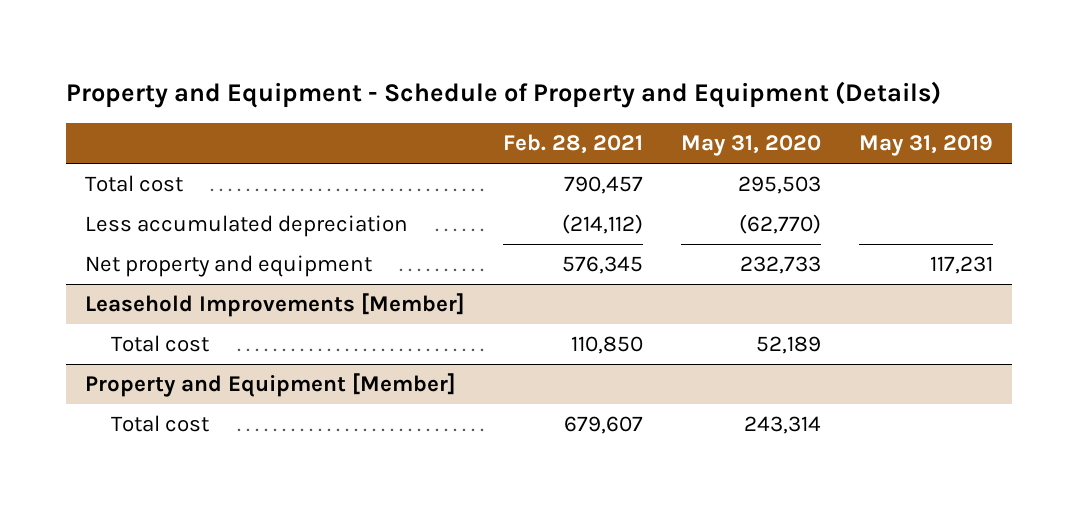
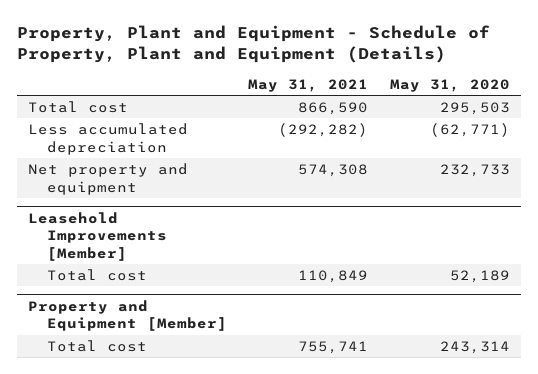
[66,80,942,108] Property and Equipment - Schedule of Property and Equipment (Details) -> [17,25,491,64] Property, Plant and Equipment - Schedule of Property, Plant and Equipment (Details)
[503,134,644,155] Feb. 28, 2021 -> none
[858,135,993,157] May 31, 2019 -> none
none -> [248,78,369,92] May 31, 2021
[738,214,821,235] (62,770) -> [430,122,511,137] (62,771)

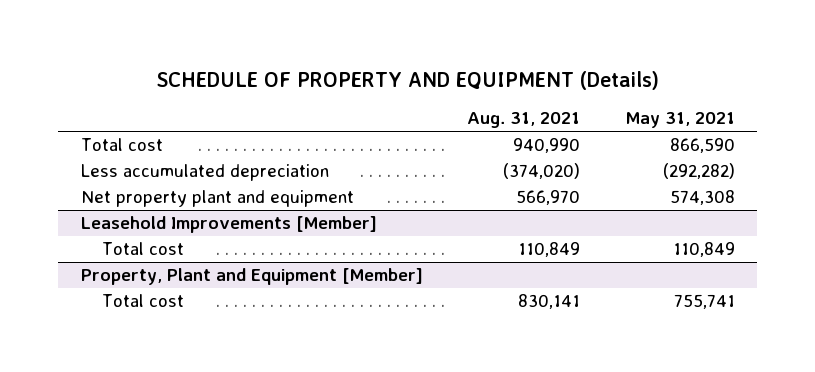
[17,25,491,64] Property, Plant and Equipment - Schedule of Property, Plant and Equipment (Details) -> [155,70,659,90] SCHEDULE OF PROPERTY AND EQUIPMENT (Details)
[390,78,511,92] May 31, 2020 -> none
none -> [467,112,581,129] Aug. 31, 2021
[28,162,189,195] Net property and equipment -> [80,190,354,208] Net property plant and equipment
[28,299,227,332] Property and Equipment [Member] -> [80,268,423,286] Property, Plant and Equipment [Member]

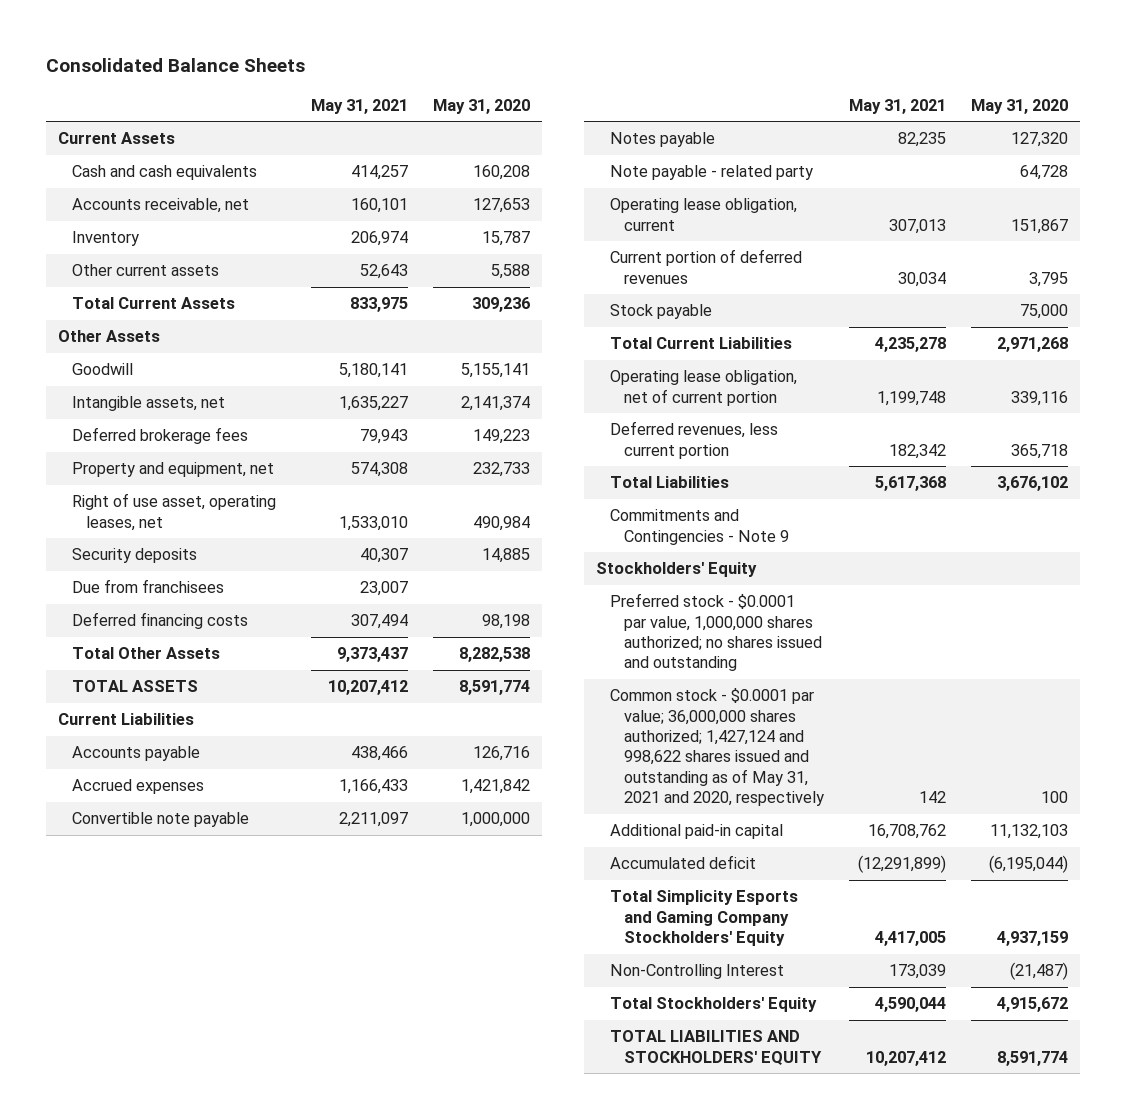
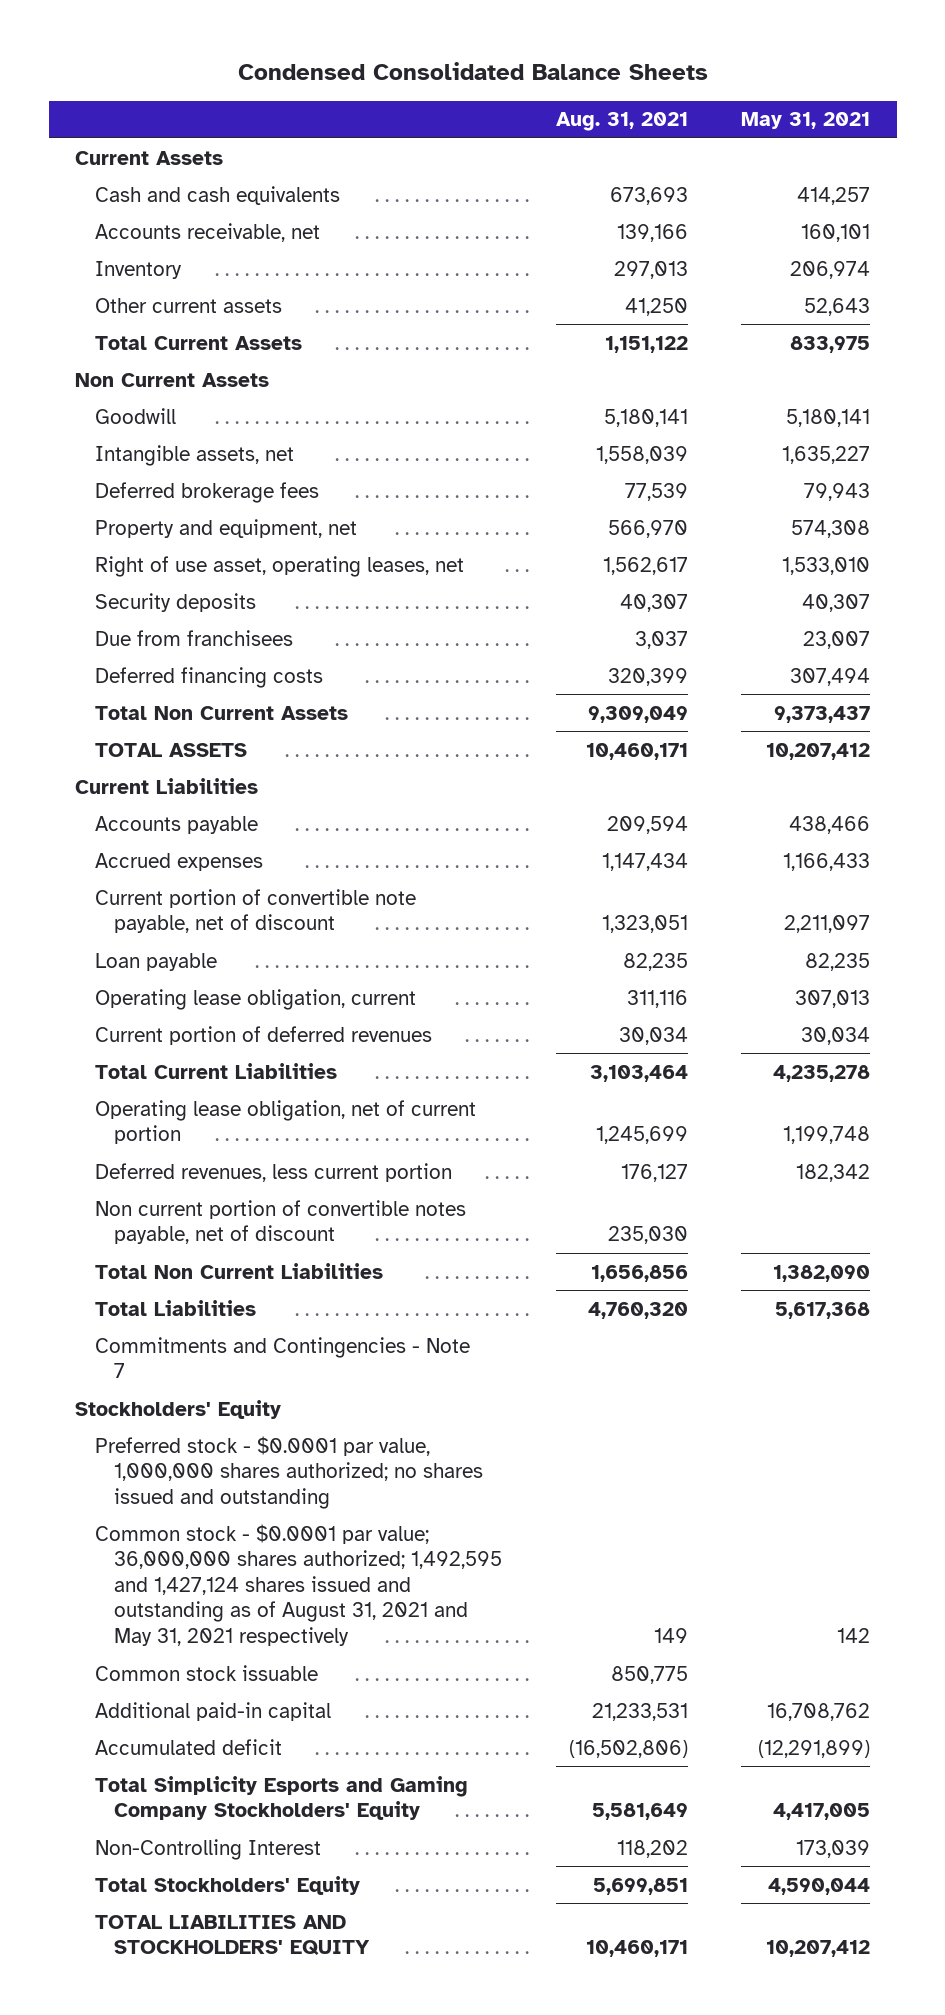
[45,57,305,72] Consolidated Balance Sheets -> [237,62,708,81] Condensed Consolidated Balance Sheets
[432,98,530,114] May 31, 2020 -> none
none -> [555,112,688,132] Aug. 31, 2021
[58,330,161,343] Other Assets -> [75,372,270,387] Non Current Assets
[72,647,221,660] Total Other Assets -> [94,705,348,720] Total Non Current Assets
[610,165,814,181] Note payable - related party -> none
[72,812,250,828] Convertible note payable -> [94,888,416,934] Current portion of convertible note payable, net of discount
[610,132,716,148] Notes payable -> [94,952,217,971] Loan payable
[610,304,713,320] Stock payable -> none
none -> [94,1199,466,1245] Non current portion of convertible notes payable, net of discount
none -> [94,1262,383,1279] Total Non Current Liabilities
[610,509,790,545] Commitments and Contingencies - Note 9 -> [94,1336,470,1379] Commitments and Contingencies - Note 7
[610,688,825,807] Common stock - $0.0001 par value; 36,000,000 shares authorized; 1,427,124 and 998,622 shares issued and outstanding as of May 31, 2021 and 2020, respectively -> [94,1523,503,1646] Common stock - $0.0001 par value; 36,000,000 shares authorized; 1,492,595 and 1,427,124 shares issued and outstanding as of August 31, 2021 and May 31, 2021 respectively
none -> [94,1664,318,1681] Common stock issuable

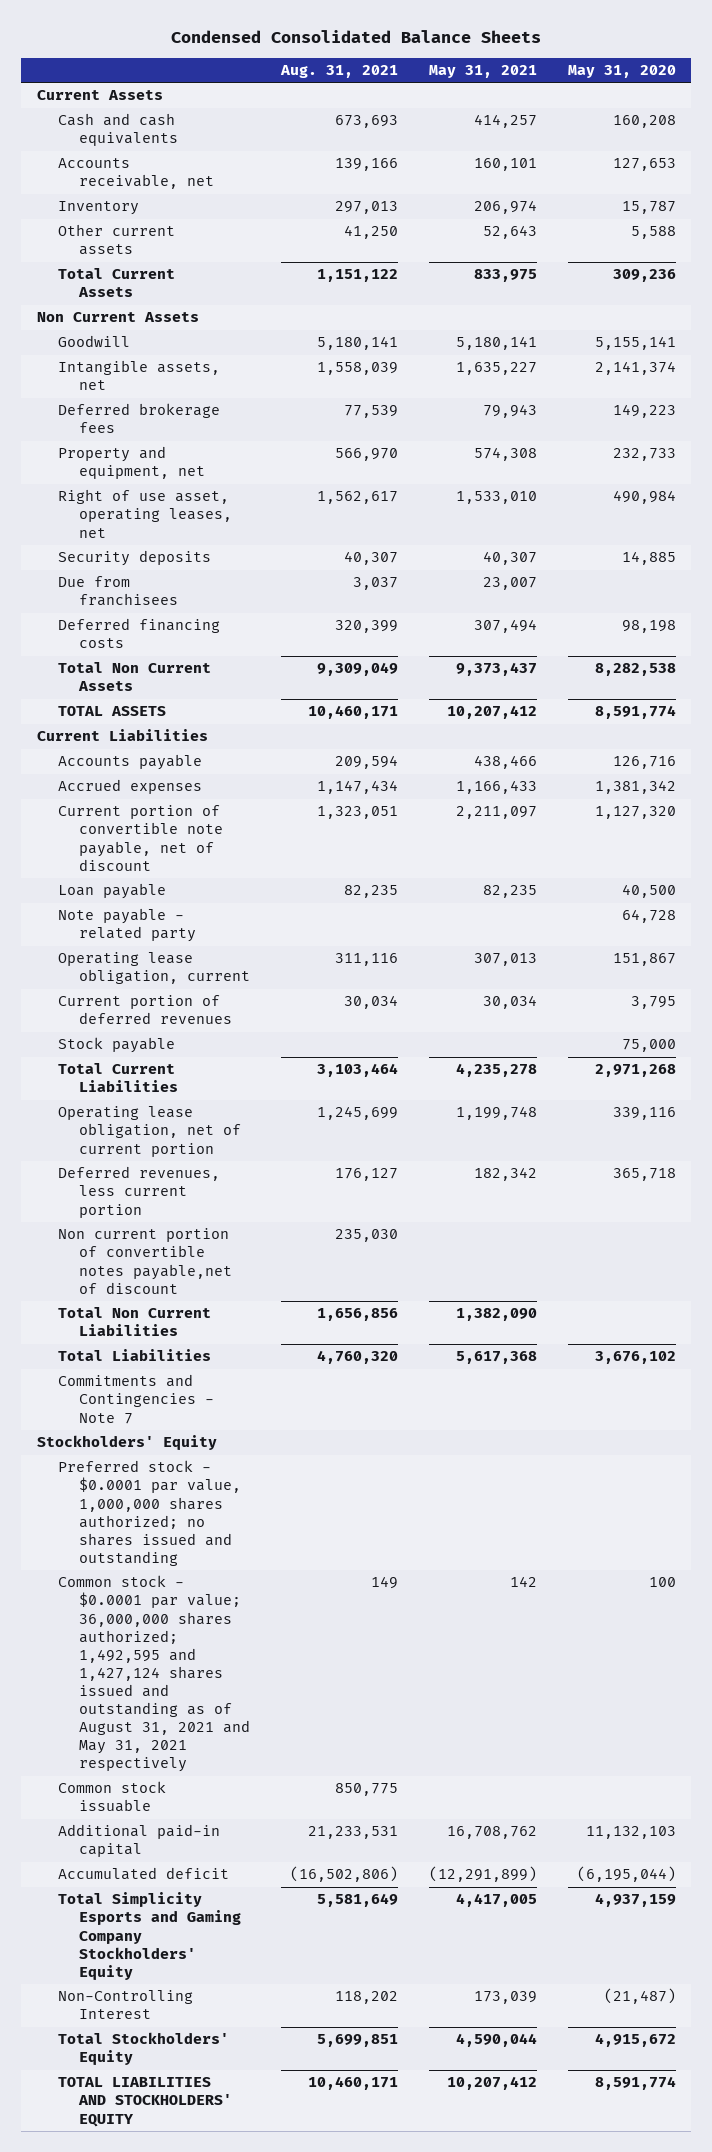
none -> [567,64,676,78] May 31, 2020
none -> [57,908,196,943] Note payable - related party
none -> [57,1037,175,1054] Stock payable
[94,1199,466,1245] Non current portion of convertible notes payable, net of discount -> [57,1228,232,1294] Non current portion of convertible notes payable,net of discount

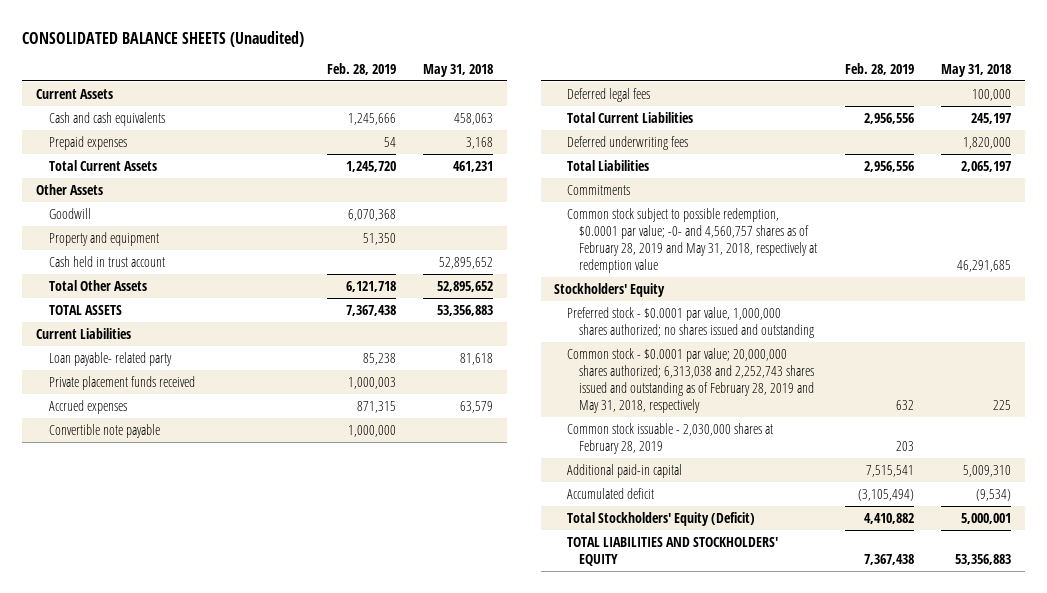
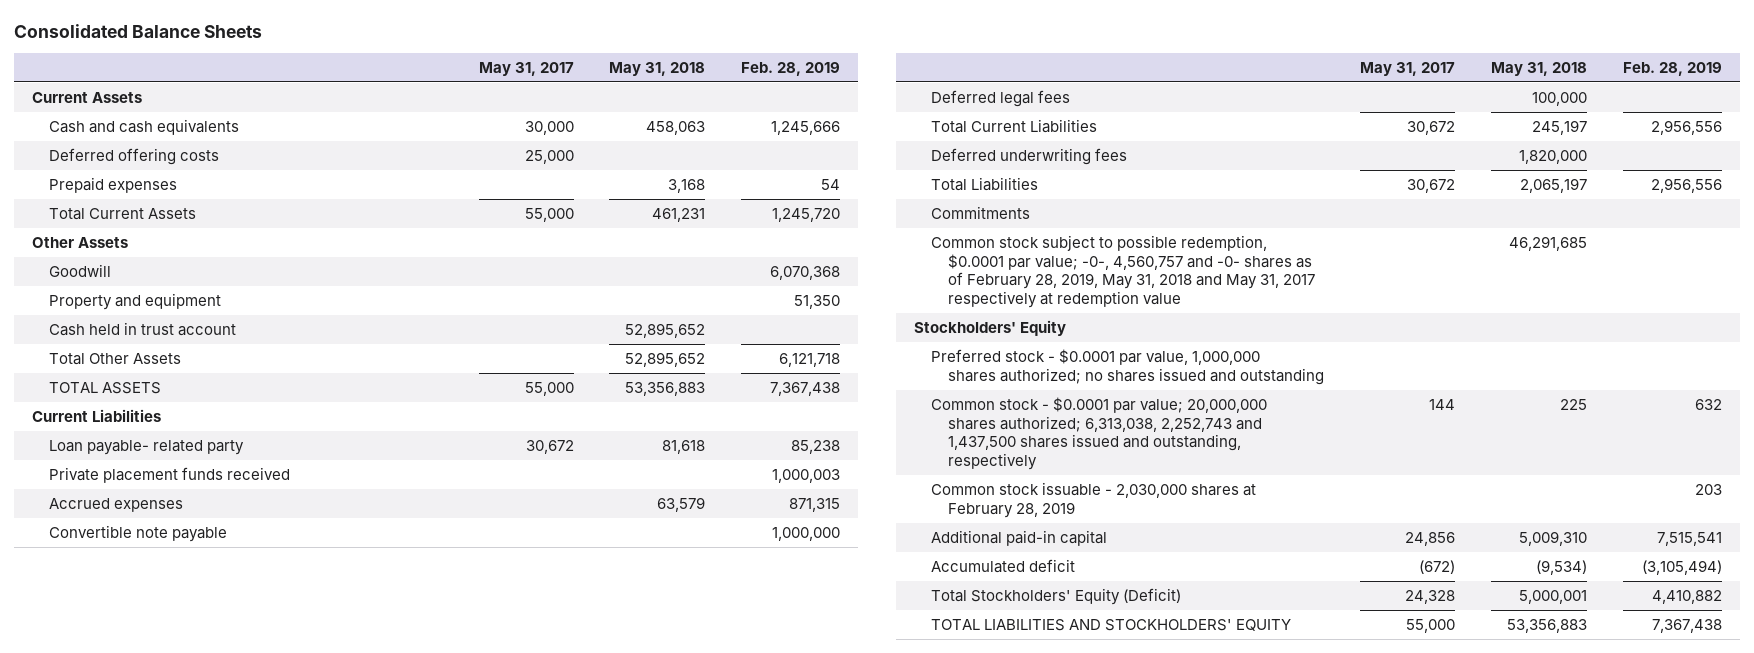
[22,30,305,47] CONSOLIDATED BALANCE SHEETS (Unaudited) -> [14,23,263,38] Consolidated Balance Sheets
none -> [478,61,574,76] May 31, 2017
none -> [49,147,220,165] Deferred offering costs
[566,207,818,274] Common stock subject to possible redemption, $0.0001 par value; -0- and 4,560,757 shares as of February 28, 2019 and May 31, 2018, respectively at redemption value -> [931,234,1316,309] Common stock subject to possible redemption, $0.0001 par value; -0-, 4,560,757 and -0- shares as of February 28, 2019, May 31, 2018 and May 31, 2017 respectively at redemption value
[566,347,815,414] Common stock - $0.0001 par value; 20,000,000 shares authorized; 6,313,038 and 2,252,743 shares issued and outstanding as of February 28, 2019 and May 31, 2018, respectively -> [931,396,1268,471] Common stock - $0.0001 par value; 20,000,000 shares authorized; 6,313,038, 2,252,743 and 1,437,500 shares issued and outstanding, respectively

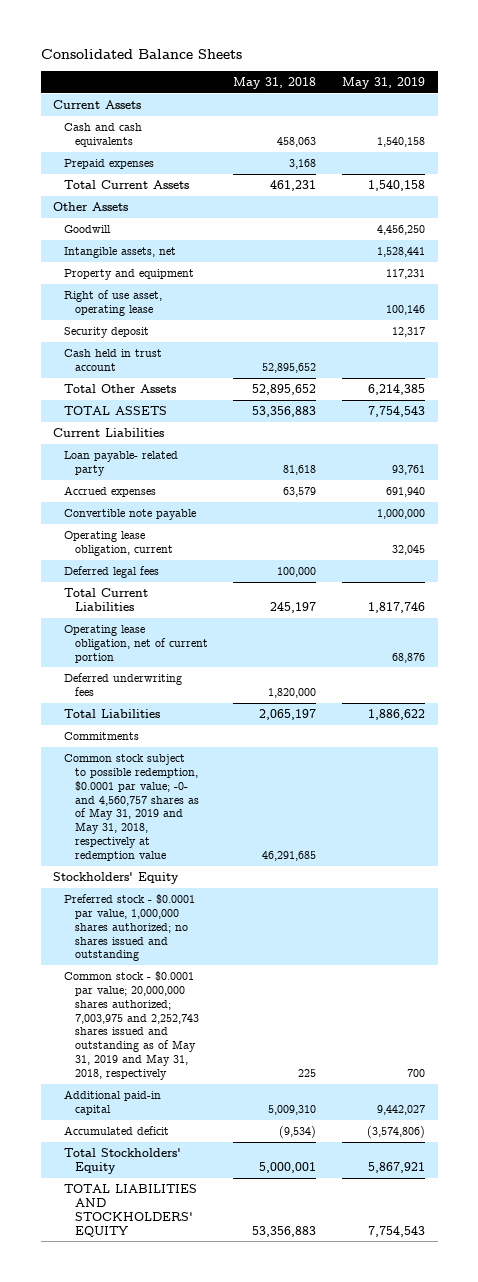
[478,61,574,76] May 31, 2017 -> none
[741,61,841,76] Feb. 28, 2019 -> none
none -> [341,77,425,90] May 31, 2019
[49,147,220,165] Deferred offering costs -> none
none -> [64,246,177,258] Intangible assets, net
none -> [64,289,163,316] Right of use asset, operating lease
none -> [64,326,150,338] Security deposit
[49,466,291,483] Private placement funds received -> none
none -> [64,530,173,556] Operating lease obligation, current
none -> [64,624,208,663] Operating lease obligation, net of current portion
[931,234,1316,309] Common stock subject to possible redemption, $0.0001 par value; -0-, 4,560,757 and -0- shares as of February 28, 2019, May 31, 2018 and May 31, 2017 respectively at redemption value -> [64,753,199,862] Common stock subject to possible redemption, $0.0001 par value; -0- and 4,560,757 shares as of May 31, 2019 and May 31, 2018, respectively at redemption value
[931,481,1257,518] Common stock issuable - 2,030,000 shares at February 28, 2019 -> none
[931,396,1268,471] Common stock - $0.0001 par value; 20,000,000 shares authorized; 6,313,038, 2,252,743 and 1,437,500 shares issued and outstanding, respectively -> [64,970,199,1081] Common stock - $0.0001 par value; 20,000,000 shares authorized; 7,003,975 and 2,252,743 shares issued and outstanding as of May 31, 2019 and May 31, 2018, respectively
[931,587,1182,605] Total Stockholders' Equity (Deficit) -> [64,1147,182,1174] Total Stockholders' Equity

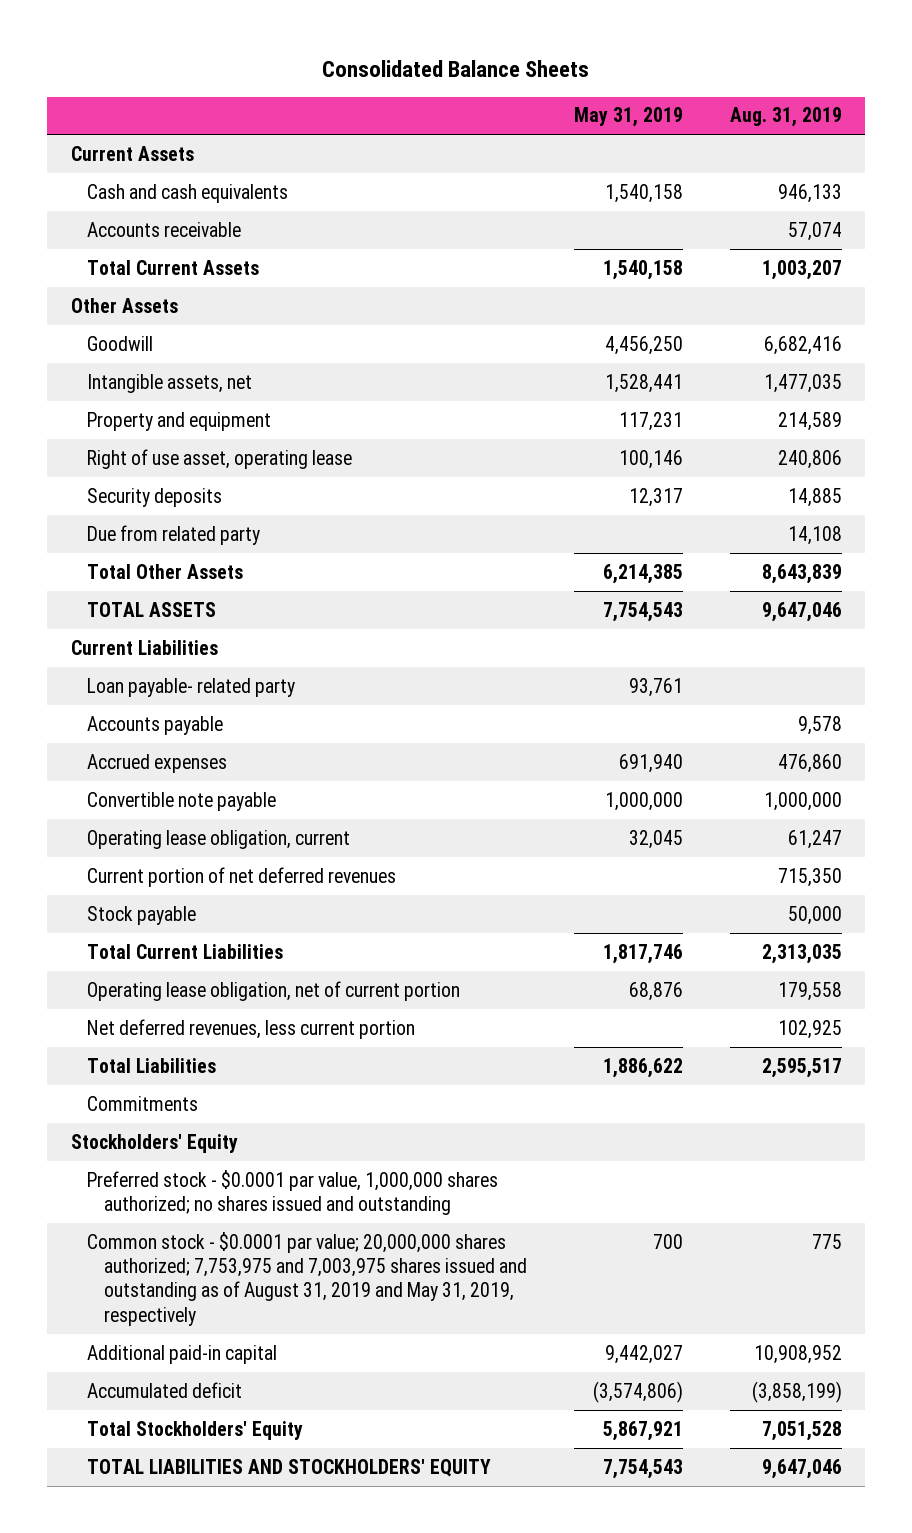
[233,77,317,90] May 31, 2018 -> none
none -> [729,107,842,128] Aug. 31, 2019
[64,158,155,169] Prepaid expenses -> none
none -> [87,221,242,237] Accounts receivable
[64,348,163,371] Cash held in trust account -> none
[64,326,150,338] Security deposit -> [87,487,223,507] Security deposits
none -> [87,524,261,545] Due from related party
none -> [87,715,224,735] Accounts payable
[64,565,160,578] Deferred legal fees -> none
none -> [87,866,397,887] Current portion of net deferred revenues
none -> [87,905,197,925] Stock payable
[64,672,183,696] Deferred underwriting fees -> none
none -> [87,1018,416,1039] Net deferred revenues, less current portion
[64,753,199,862] Common stock subject to possible redemption, $0.0001 par value; -0- and 4,560,757 shares as of May 31, 2019 and May 31, 2018, respectively at redemption value -> none
[64,970,199,1081] Common stock - $0.0001 par value; 20,000,000 shares authorized; 7,003,975 and 2,252,743 shares issued and outstanding as of May 31, 2019 and May 31, 2018, respectively -> [87,1231,528,1326] Common stock - $0.0001 par value; 20,000,000 shares authorized; 7,753,975 and 7,003,975 shares issued and outstanding as of August 31, 2019 and May 31, 2019, respectively

